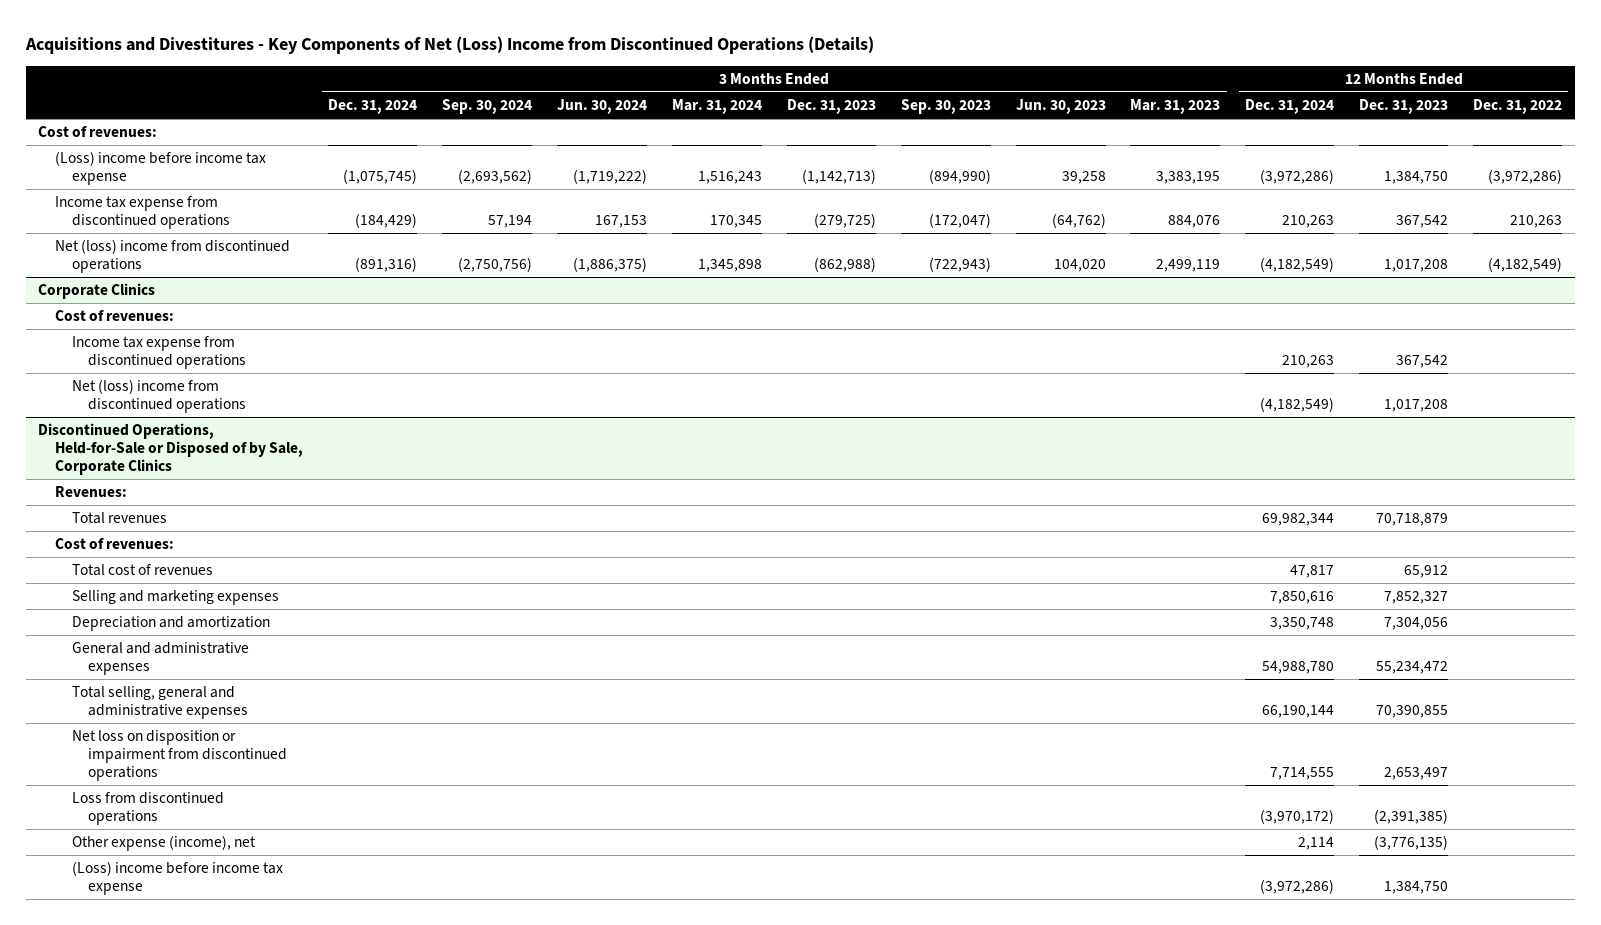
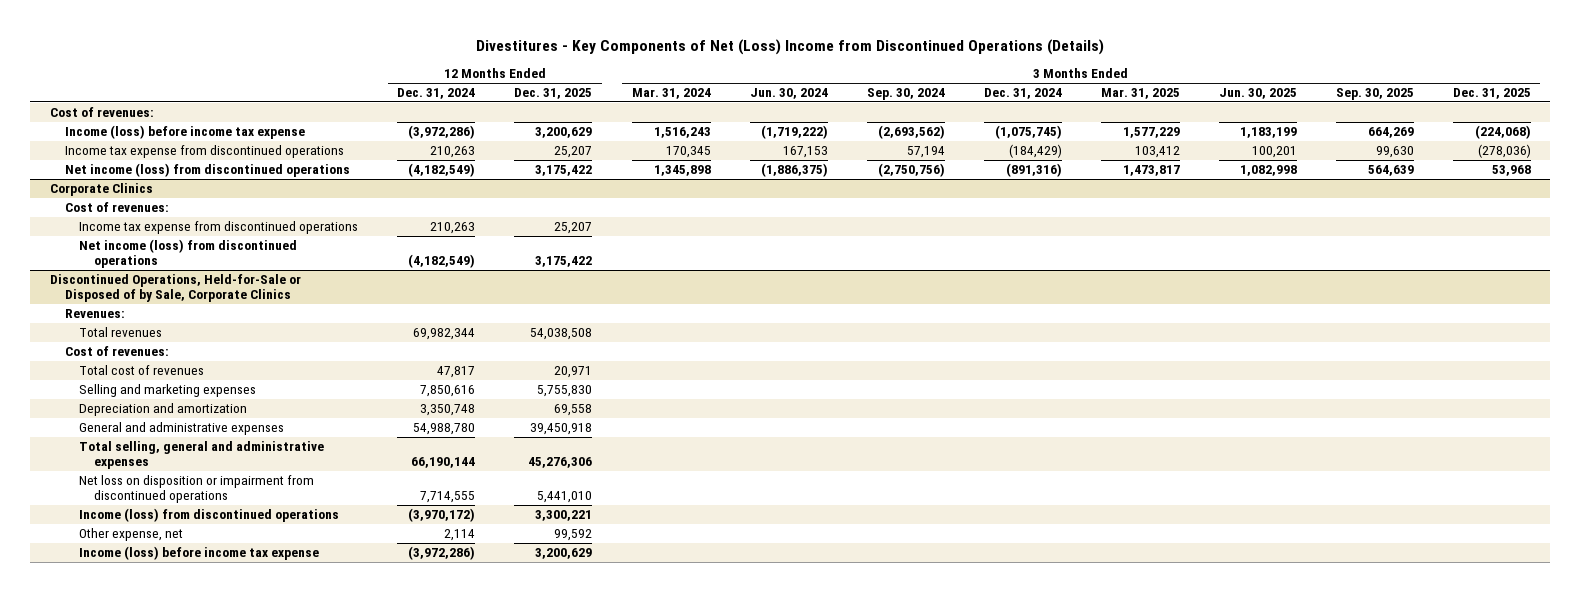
[25,36,875,55] Acquisitions and Divestitures - Key Components of Net (Loss) Income from Discontinued Operations (Details) -> [476,39,1105,56] Divestitures - Key Components of Net (Loss) Income from Discontinued Operations (Details)
[786,99,876,115] Dec. 31, 2023 -> none
[900,99,991,115] Sep. 30, 2023 -> none
[1015,99,1106,115] Jun. 30, 2023 -> none
[1130,99,1221,115] Mar. 31, 2023 -> none
[1359,99,1449,115] Dec. 31, 2023 -> none
[1473,99,1563,115] Dec. 31, 2022 -> none
none -> [514,88,593,100] Dec. 31, 2025
none -> [1100,88,1180,100] Mar. 31, 2025
none -> [1218,88,1297,100] Jun. 30, 2025
none -> [1335,88,1414,101] Sep. 30, 2025
none -> [1452,88,1531,100] Dec. 31, 2025
[55,151,267,186] (Loss) income before income tax expense -> [64,125,305,140] Income (loss) before income tax expense
[55,239,291,274] Net (loss) income from discontinued operations -> [64,163,350,178] Net income (loss) from discontinued operations
[71,379,247,414] Net (loss) income from discontinued operations -> [79,239,298,269] Net income (loss) from discontinued operations
[71,792,224,826] Loss from discontinued operations -> [79,508,340,523] Income (loss) from discontinued operations
[71,835,256,852] Other expense (income), net -> [79,528,184,542] Other expense, net
[71,861,283,896] (Loss) income before income tax expense -> [79,546,320,561] Income (loss) before income tax expense

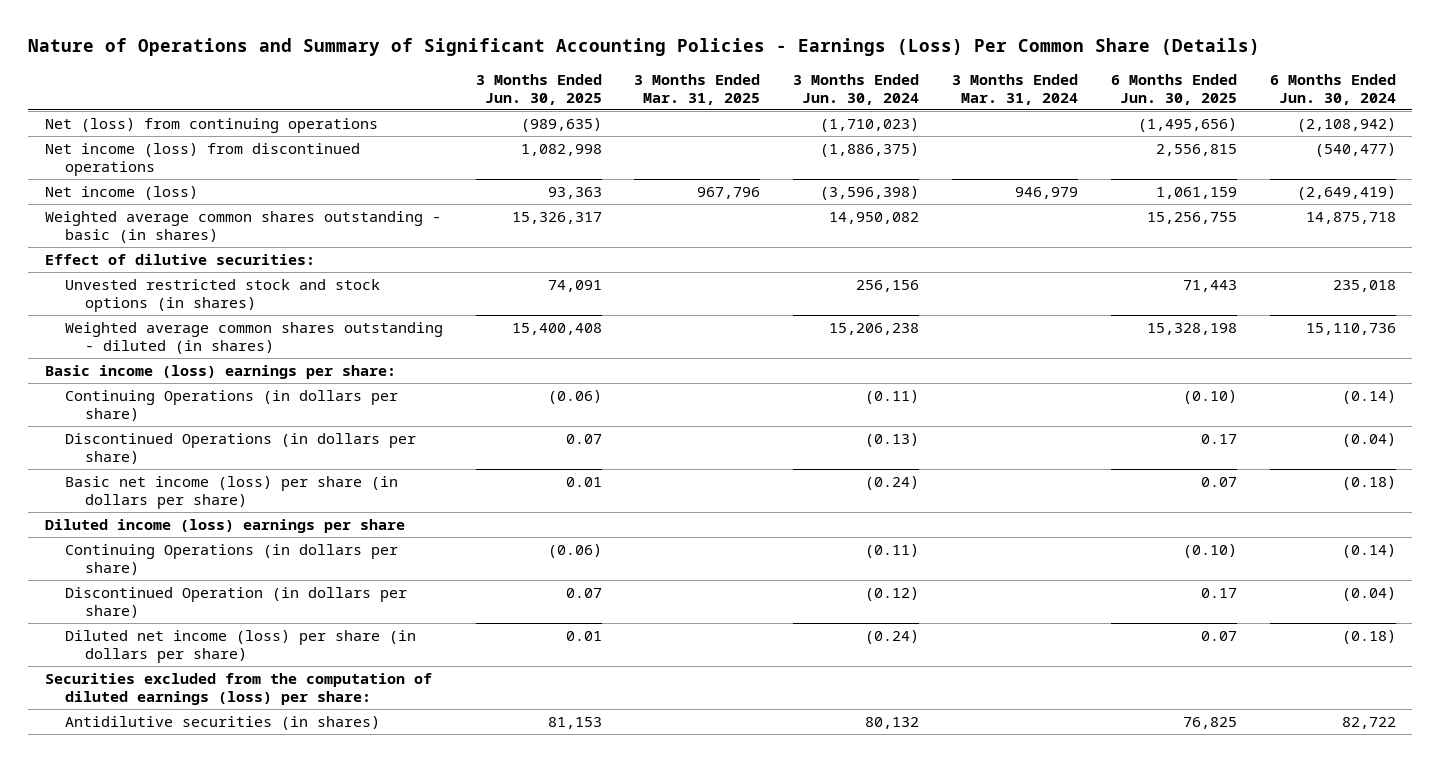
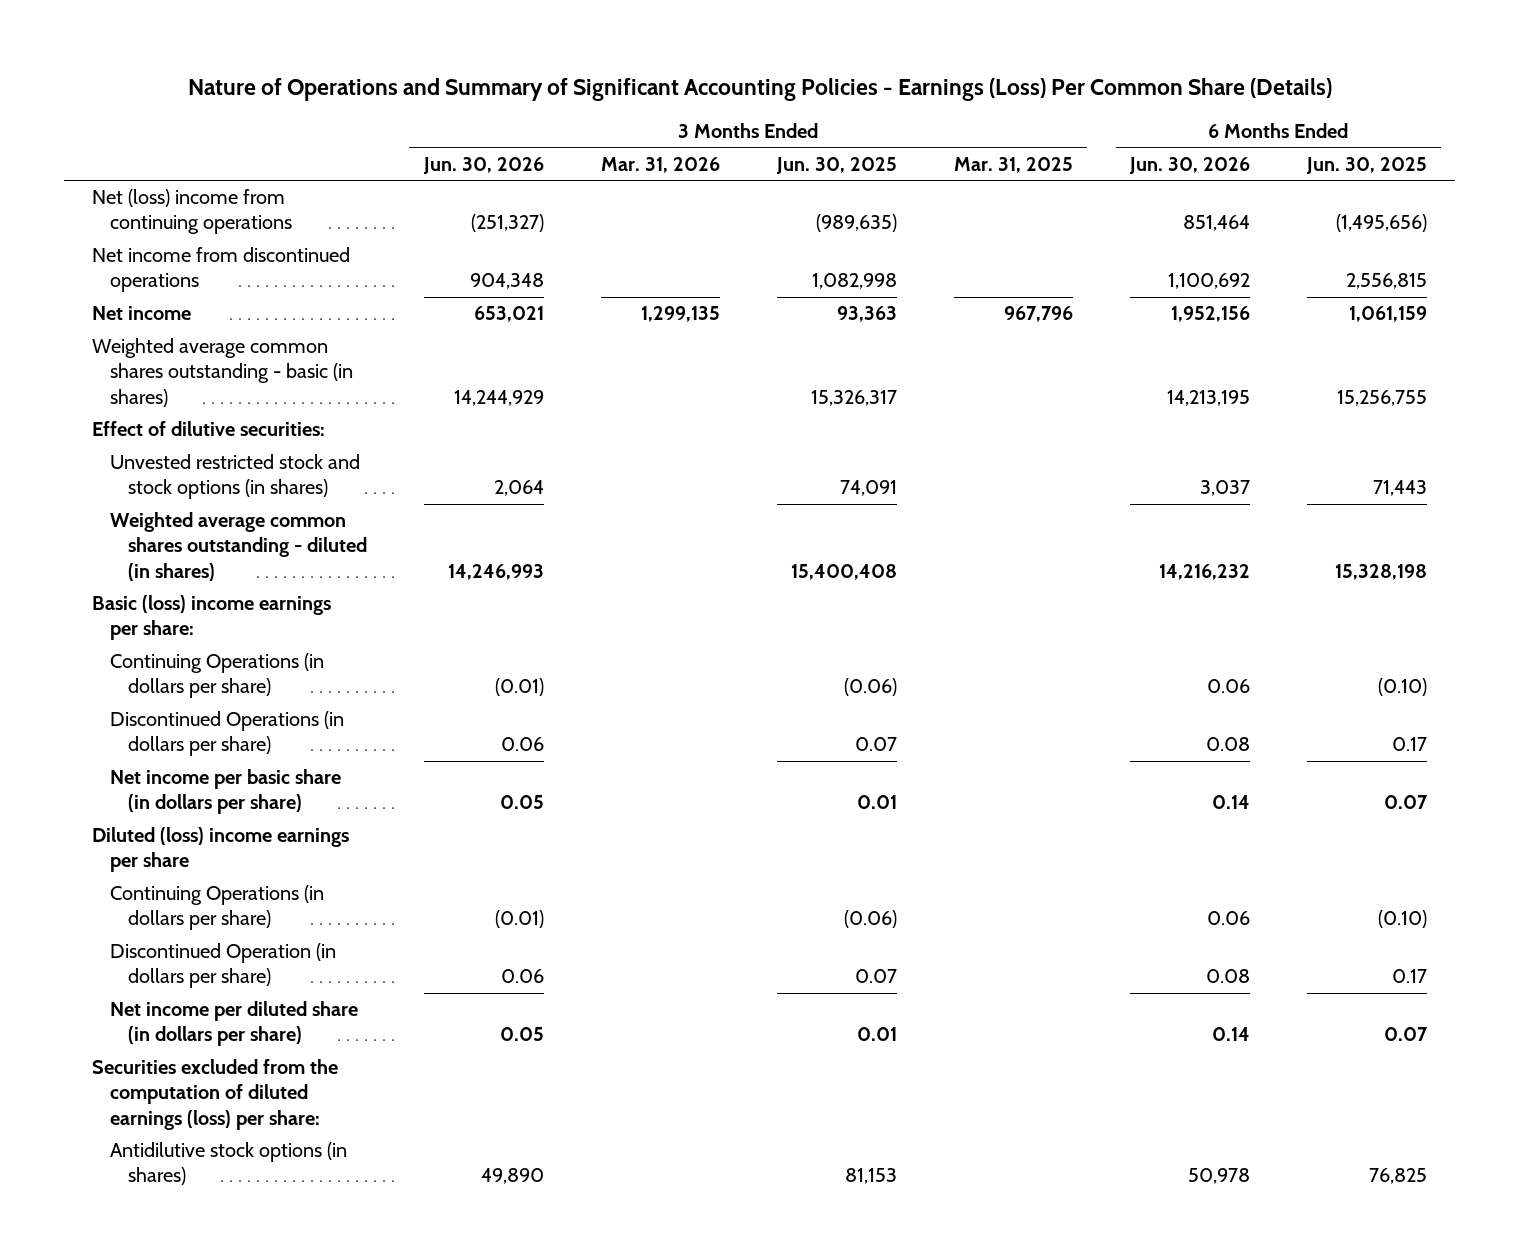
[793,73,920,105] 3 Months Ended Jun. 30, 2024 -> none
[952,73,1079,105] 3 Months Ended Mar. 31, 2024 -> none
[1269,73,1396,105] 6 Months Ended Jun. 30, 2024 -> none
none -> [422,156,544,174] Jun. 30, 2026
none -> [600,156,720,173] Mar. 31, 2026
none -> [1128,156,1250,174] Jun. 30, 2026
[44,117,378,133] Net (loss) from continuing operations -> [92,189,292,235] Net (loss) income from continuing operations
[44,142,360,177] Net income (loss) from discontinued operations -> [92,247,351,293] Net income from discontinued operations
[44,185,198,200] Net income (loss) -> [92,306,192,321] Net income
[44,364,396,379] Basic income (loss) earnings per share: -> [92,595,332,641] Basic (loss) income earnings per share:
[64,475,398,510] Basic net income (loss) per share (in dollars per share) -> [109,769,341,815] Net income per basic share (in dollars per share)
[44,518,405,533] Diluted income (loss) earnings per share -> [92,827,350,873] Diluted (loss) income earnings per share
[64,629,416,664] Diluted net income (loss) per share (in dollars per share) -> [109,1001,358,1047] Net income per diluted share (in dollars per share)
[64,715,380,730] Antidilutive securities (in shares) -> [109,1142,347,1186] Antidilutive stock options (in shares)

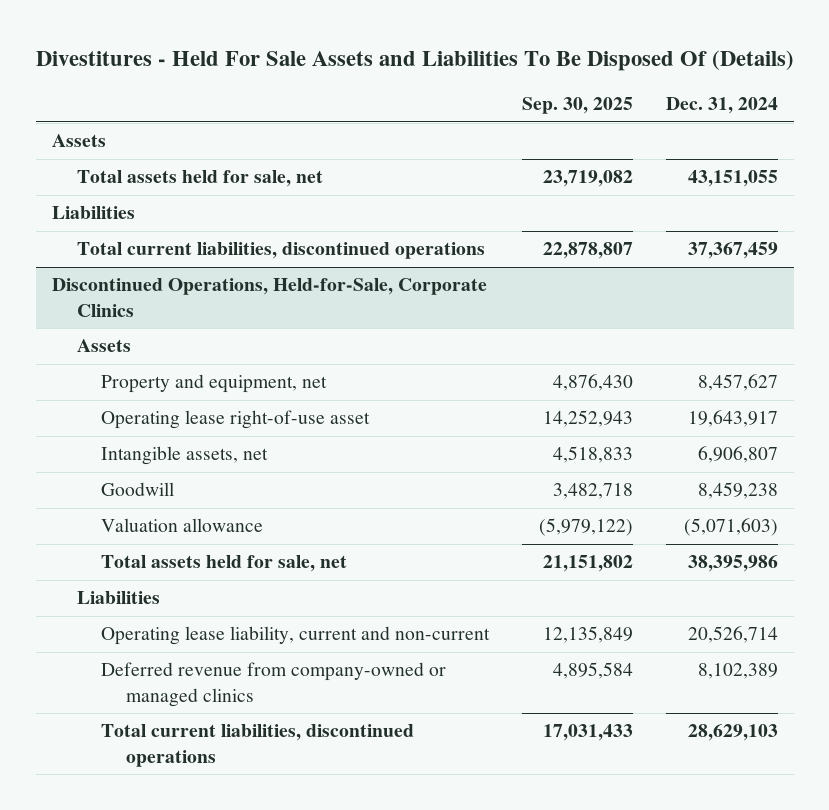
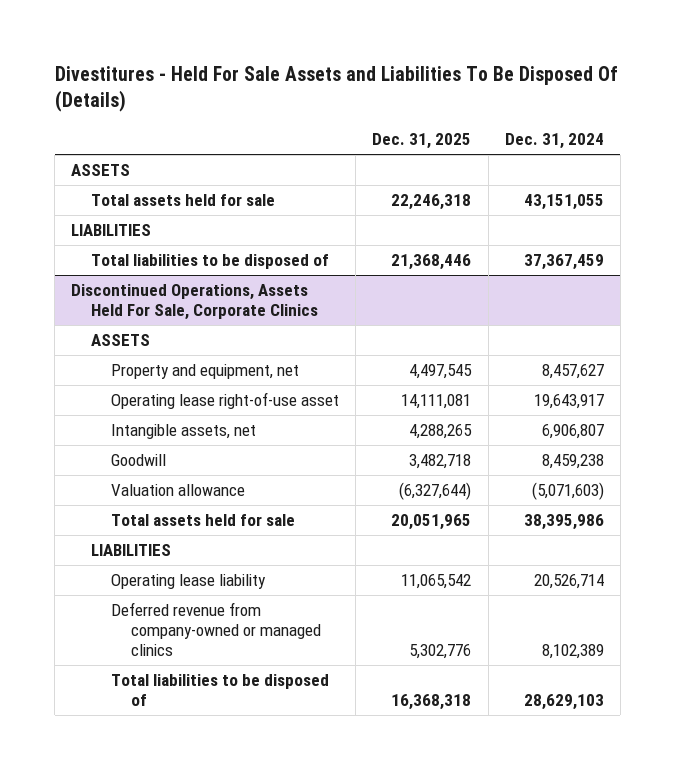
[521,96,633,114] Sep. 30, 2025 -> none
none -> [372,133,472,150] Dec. 31, 2025
[51,134,106,148] Assets -> [71,163,131,176] ASSETS
[76,170,323,188] Total assets held for sale, net -> [91,193,276,206] Total assets held for sale
[51,206,135,220] Liabilities -> [71,223,152,236] LIABILITIES
[76,242,485,260] Total current liabilities, discontinued operations -> [91,253,330,269] Total liabilities to be disposed of
[51,278,487,317] Discontinued Operations, Held-for-Sale, Corporate Clinics -> [71,283,319,320] Discontinued Operations, Assets Held For Sale, Corporate Clinics
[76,339,131,353] Assets -> [91,333,151,346] ASSETS
[101,555,348,573] Total assets held for sale, net -> [111,513,296,526] Total assets held for sale
[76,591,160,605] Liabilities -> [91,543,172,556] LIABILITIES
[101,626,491,646] Operating lease liability, current and non-current -> [111,573,267,589] Operating lease liability
[101,724,415,767] Total current liabilities, discontinued operations -> [111,673,330,706] Total liabilities to be disposed of

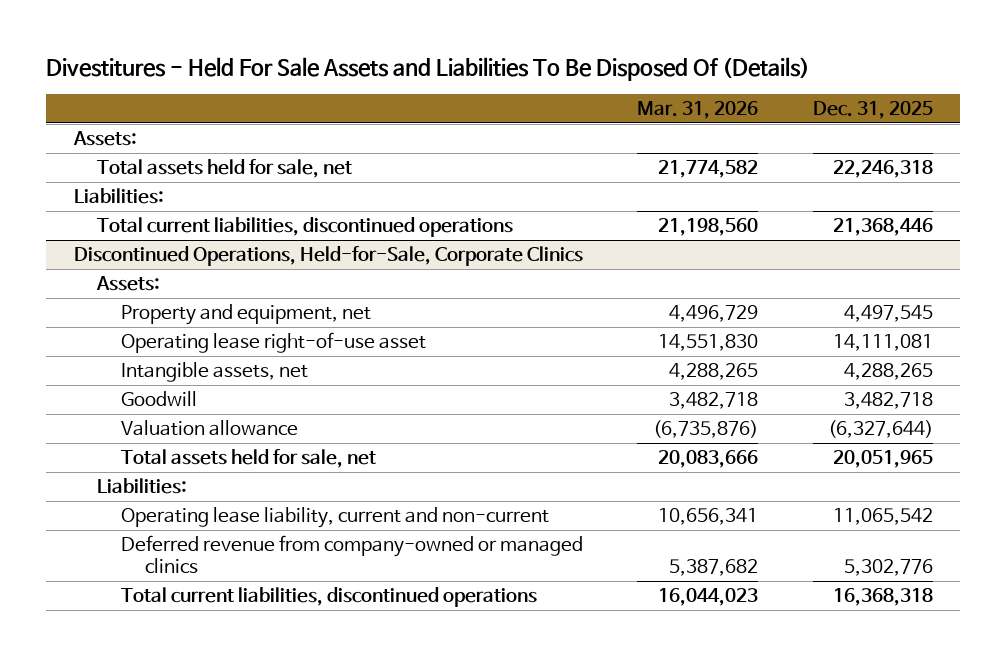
[504,133,604,150] Dec. 31, 2024 -> none
none -> [637,101,759,120] Mar. 31, 2026
[71,163,131,176] ASSETS -> [72,131,137,147] Assets:
[91,193,276,206] Total assets held for sale -> [97,159,353,179] Total assets held for sale, net
[71,223,152,236] LIABILITIES -> [73,188,164,205] Liabilities:
[91,253,330,269] Total liabilities to be disposed of -> [97,217,514,238] Total current liabilities, discontinued operations
[71,283,319,320] Discontinued Operations, Assets Held For Sale, Corporate Clinics -> [73,246,583,267] Discontinued Operations, Held-for-Sale, Corporate Clinics
[91,333,151,346] ASSETS -> [96,276,161,292] Assets:
[111,513,296,526] Total assets held for sale -> [121,449,377,469] Total assets held for sale, net
[91,543,172,556] LIABILITIES -> [97,478,188,495] Liabilities:
[111,573,267,589] Operating lease liability -> [121,507,550,529] Operating lease liability, current and non-current
[111,673,330,706] Total liabilities to be disposed of -> [121,587,538,608] Total current liabilities, discontinued operations

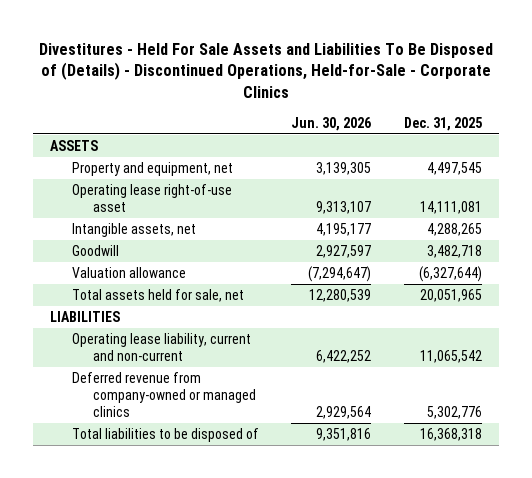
[46,57,811,82] Divestitures - Held For Sale Assets and Liabilities To Be Disposed Of (Details) -> [39,42,494,98] Divestitures - Held For Sale Assets and Liabilities To Be Disposed of (Details) - Discontinued Operations, Held-for-Sale - Corporate Clinics
[637,101,759,120] Mar. 31, 2026 -> none
none -> [291,116,372,131] Jun. 30, 2026
[97,159,353,179] Total assets held for sale, net -> none
[73,188,164,205] Liabilities: -> none
[97,217,514,238] Total current liabilities, discontinued operations -> none
[73,246,583,267] Discontinued Operations, Held-for-Sale, Corporate Clinics -> none
[96,276,161,292] Assets: -> none
[72,131,137,147] Assets: -> [49,140,98,152] ASSETS
[97,478,188,495] Liabilities: -> [49,311,120,323] LIABILITIES
[121,587,538,608] Total current liabilities, discontinued operations -> [71,428,259,443] Total liabilities to be disposed of

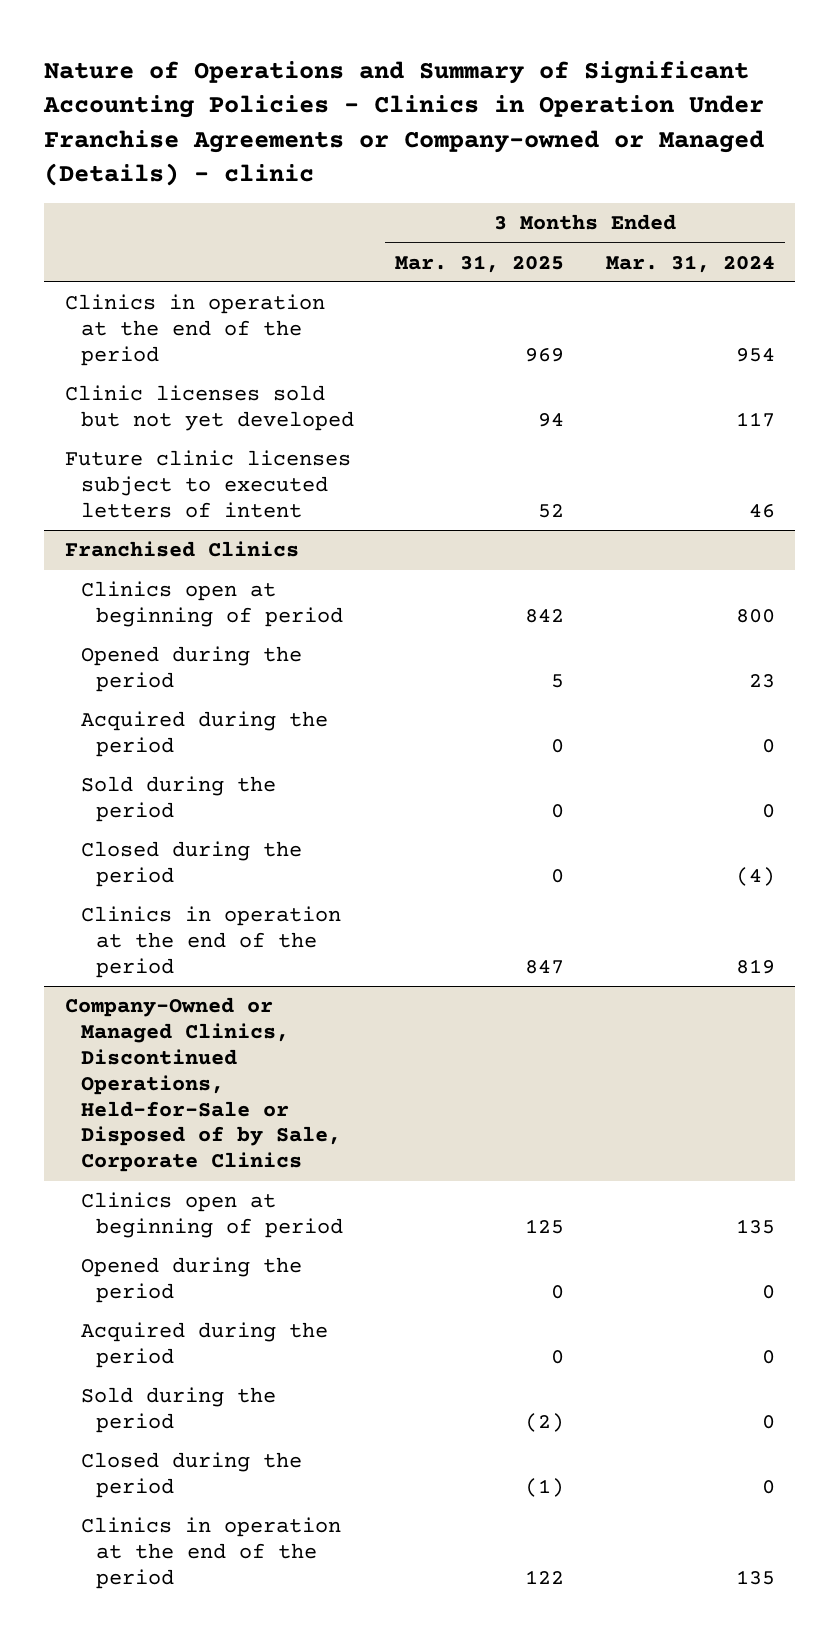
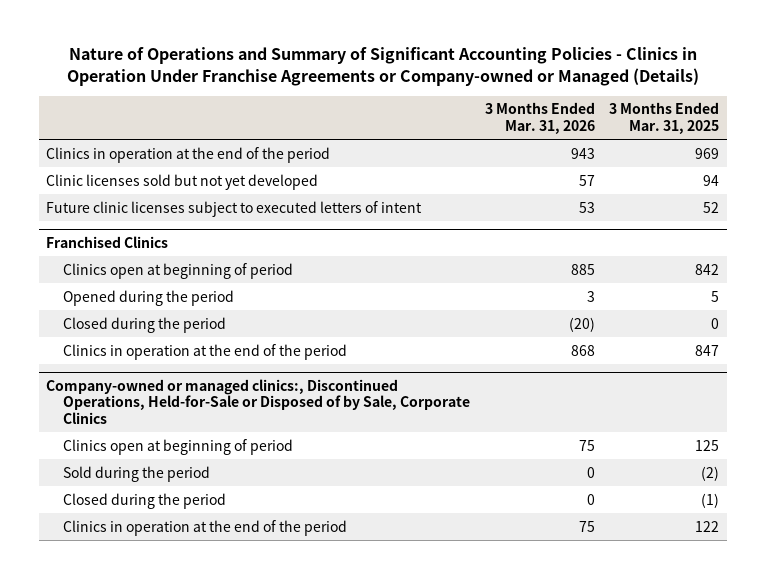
[43,61,765,186] Nature of Operations and Summary of Significant Accounting Policies - Clinics in Operation Under Franchise Agreements or Company-owned or Managed (Details) - clinic -> [66,47,699,86] Nature of Operations and Summary of Significant Accounting Policies - Clinics in Operation Under Franchise Agreements or Company-owned or Managed (Details)
[605,254,775,273] Mar. 31, 2024 -> none
none -> [484,102,595,135] 3 Months Ended Mar. 31, 2026
[80,711,328,758] Acquired during the period -> none
[80,776,276,823] Sold during the period -> none
[64,997,341,1173] Company-Owned or Managed Clinics, Discontinued Operations, Held-for-Sale or Disposed of by Sale, Corporate Clinics -> [45,378,471,425] Company-owned or managed clinics:, Discontinued Operations, Held-for-Sale or Disposed of by Sale, Corporate Clinics
[80,1257,302,1304] Opened during the period -> none
[80,1322,328,1369] Acquired during the period -> none

